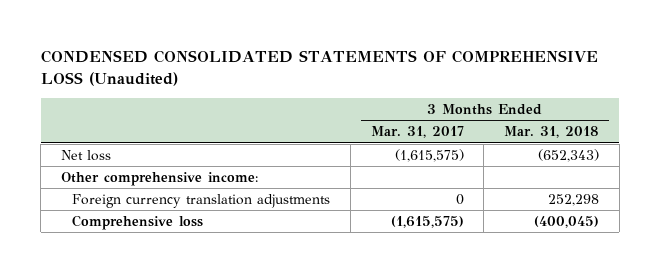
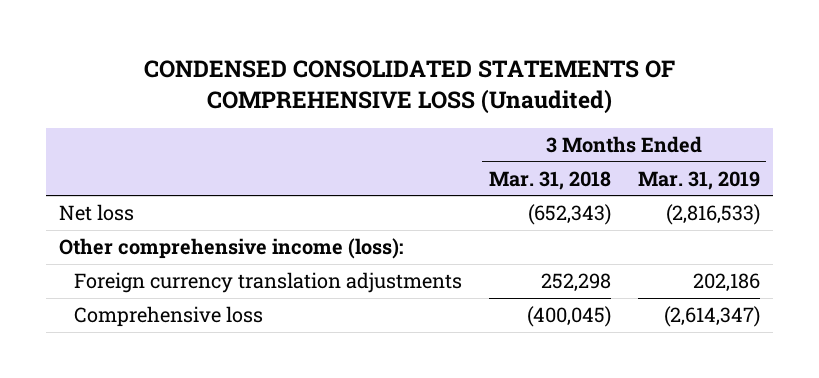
[370,126,464,139] Mar. 31, 2017 -> none
none -> [637,170,760,190] Mar. 31, 2019
[60,171,258,186] Other comprehensive income: -> [59,238,404,260] Other comprehensive income (loss):

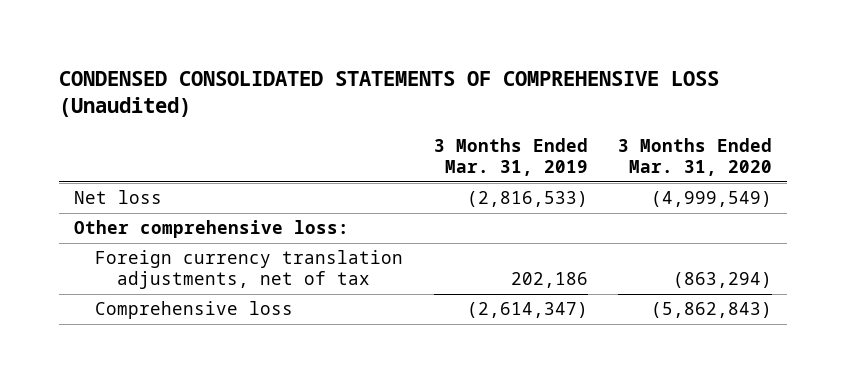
[488,170,611,190] Mar. 31, 2018 -> none
none -> [618,138,773,177] 3 Months Ended Mar. 31, 2020
[59,238,404,260] Other comprehensive income (loss): -> [73,220,349,239] Other comprehensive loss:
[73,272,462,294] Foreign currency translation adjustments -> [95,250,404,290] Foreign currency translation adjustments, net of tax

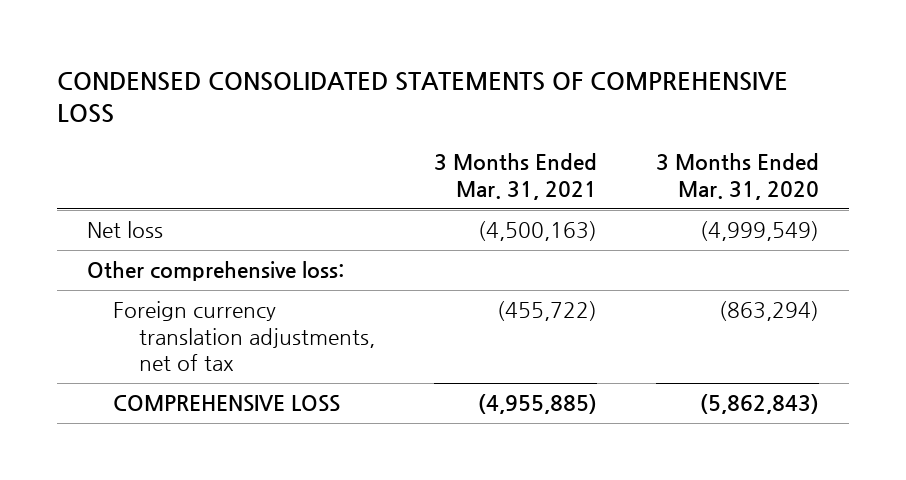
[58,70,719,118] CONDENSED CONSOLIDATED STATEMENTS OF COMPREHENSIVE LOSS (Unaudited) -> [56,72,788,124] CONDENSED CONSOLIDATED STATEMENTS OF COMPREHENSIVE LOSS
[433,138,588,177] 3 Months Ended Mar. 31, 2019 -> none
none -> [434,153,598,200] 3 Months Ended Mar. 31, 2021
[95,301,294,320] Comprehensive loss -> [112,395,340,413] COMPREHENSIVE LOSS

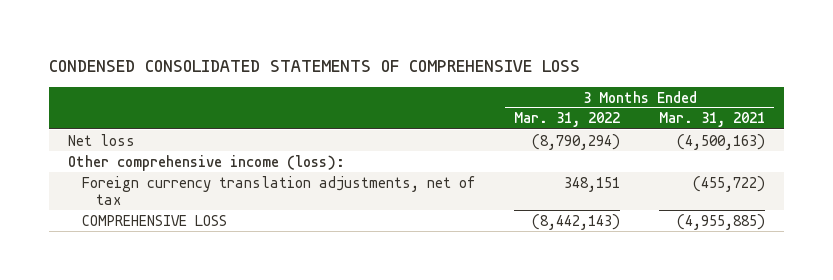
[656,153,820,200] 3 Months Ended Mar. 31, 2020 -> none
none -> [514,112,621,128] Mar. 31, 2022
[86,261,344,282] Other comprehensive loss: -> [68,154,346,171] Other comprehensive income (loss):

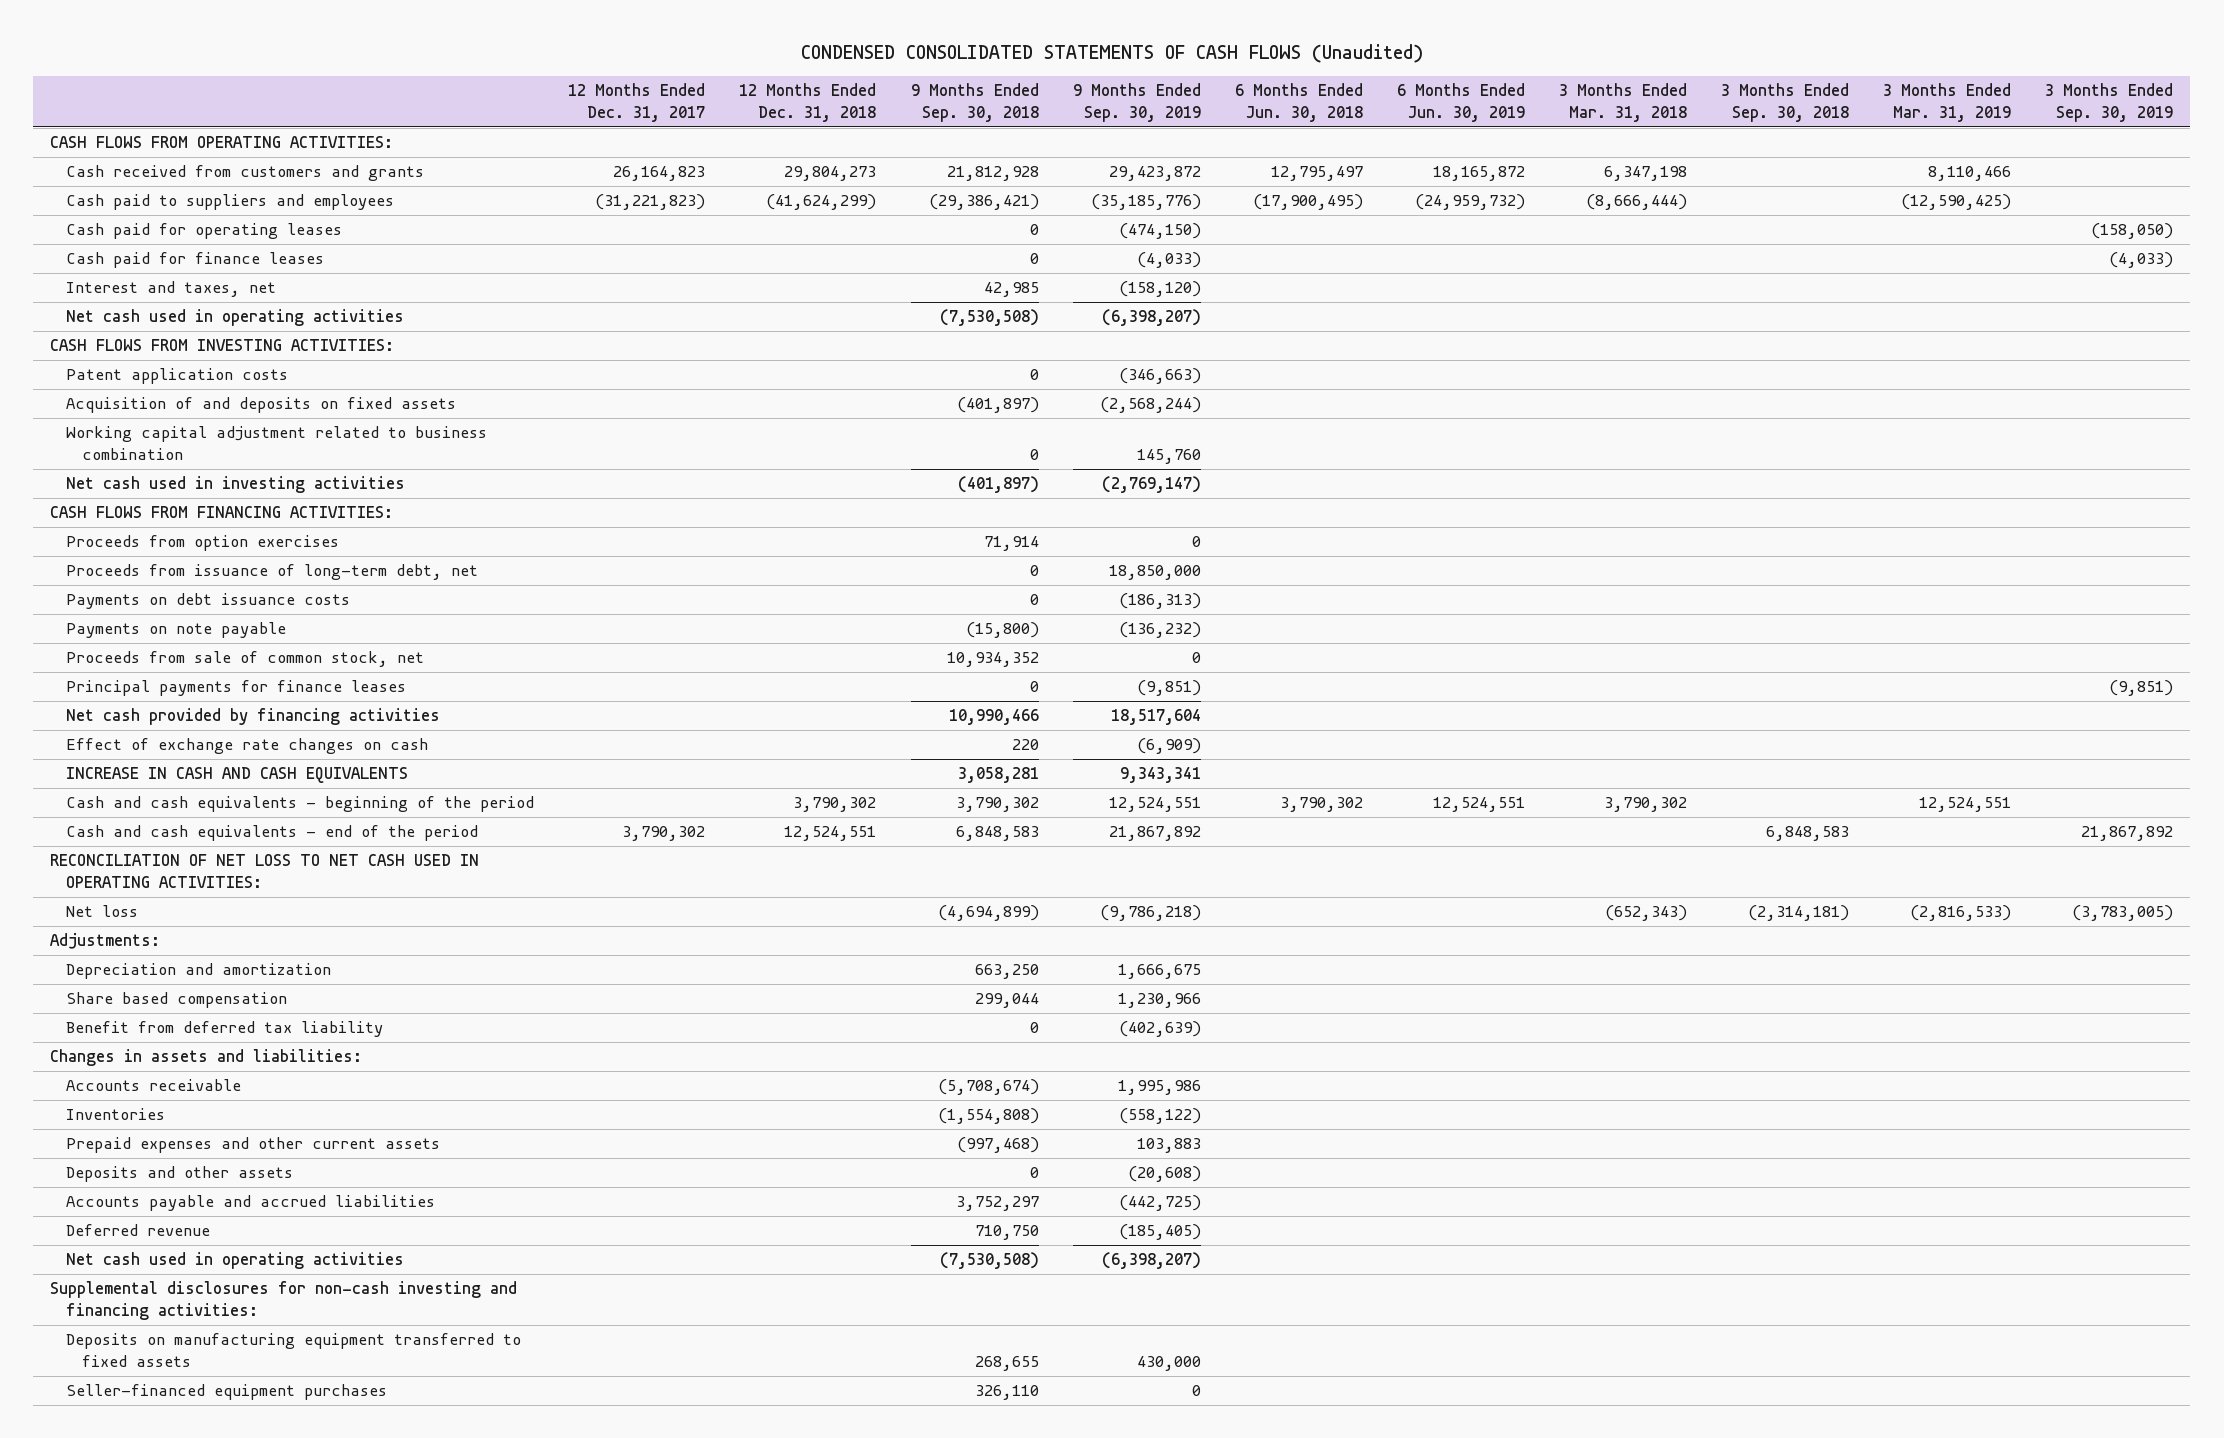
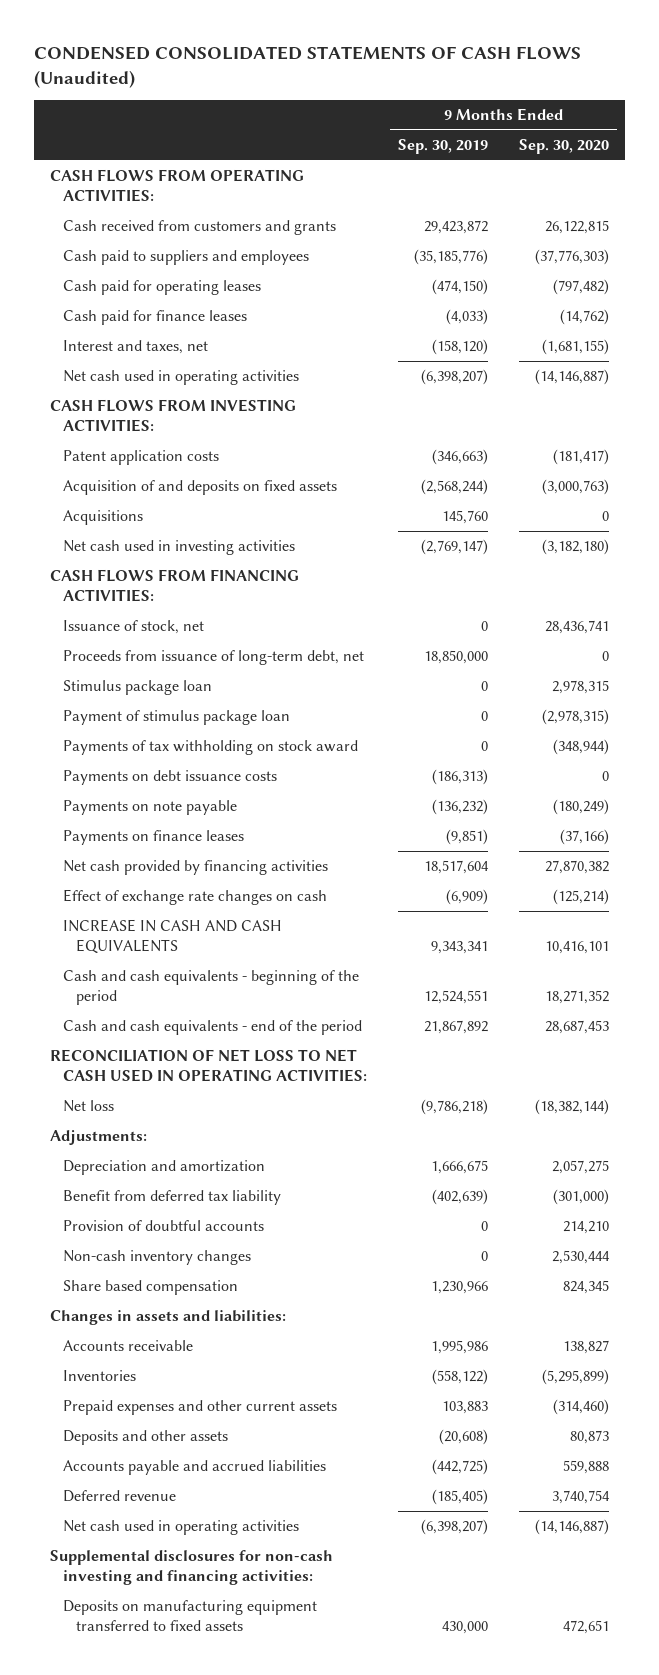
[568,83,706,122] 12 Months Ended Dec. 31, 2017 -> none
[739,83,877,122] 12 Months Ended Dec. 31, 2018 -> none
[910,83,1039,122] 9 Months Ended Sep. 30, 2018 -> none
[1234,83,1363,122] 6 Months Ended Jun. 30, 2018 -> none
[1396,83,1525,122] 6 Months Ended Jun. 30, 2019 -> none
[1558,83,1687,122] 3 Months Ended Mar. 31, 2018 -> none
[1721,83,1850,122] 3 Months Ended Sep. 30, 2018 -> none
[1883,83,2012,122] 3 Months Ended Mar. 31, 2019 -> none
[2045,83,2174,122] 3 Months Ended Sep. 30, 2019 -> none
none -> [519,139,610,155] Sep. 30, 2020
[66,426,488,460] Working capital adjustment related to business combination -> [62,510,143,526] Acquisitions
[66,535,340,552] Proceeds from option exercises -> none
none -> [62,620,204,635] Issuance of stock, net
none -> [62,680,212,696] Stimulus package loan
none -> [62,710,290,726] Payment of stimulus package loan
none -> [62,740,358,756] Payments of tax withholding on stock award
[66,651,425,668] Proceeds from sale of common stock, net -> none
[66,680,407,697] Principal payments for finance leases -> [62,830,244,846] Payments on finance leases
none -> [62,1220,264,1232] Provision of doubtful accounts
none -> [62,1250,251,1266] Non-cash inventory changes
[66,992,288,1009] Share based compensation -> [62,1280,238,1296] Share based compensation
[66,1384,388,1401] Seller-financed equipment purchases -> none

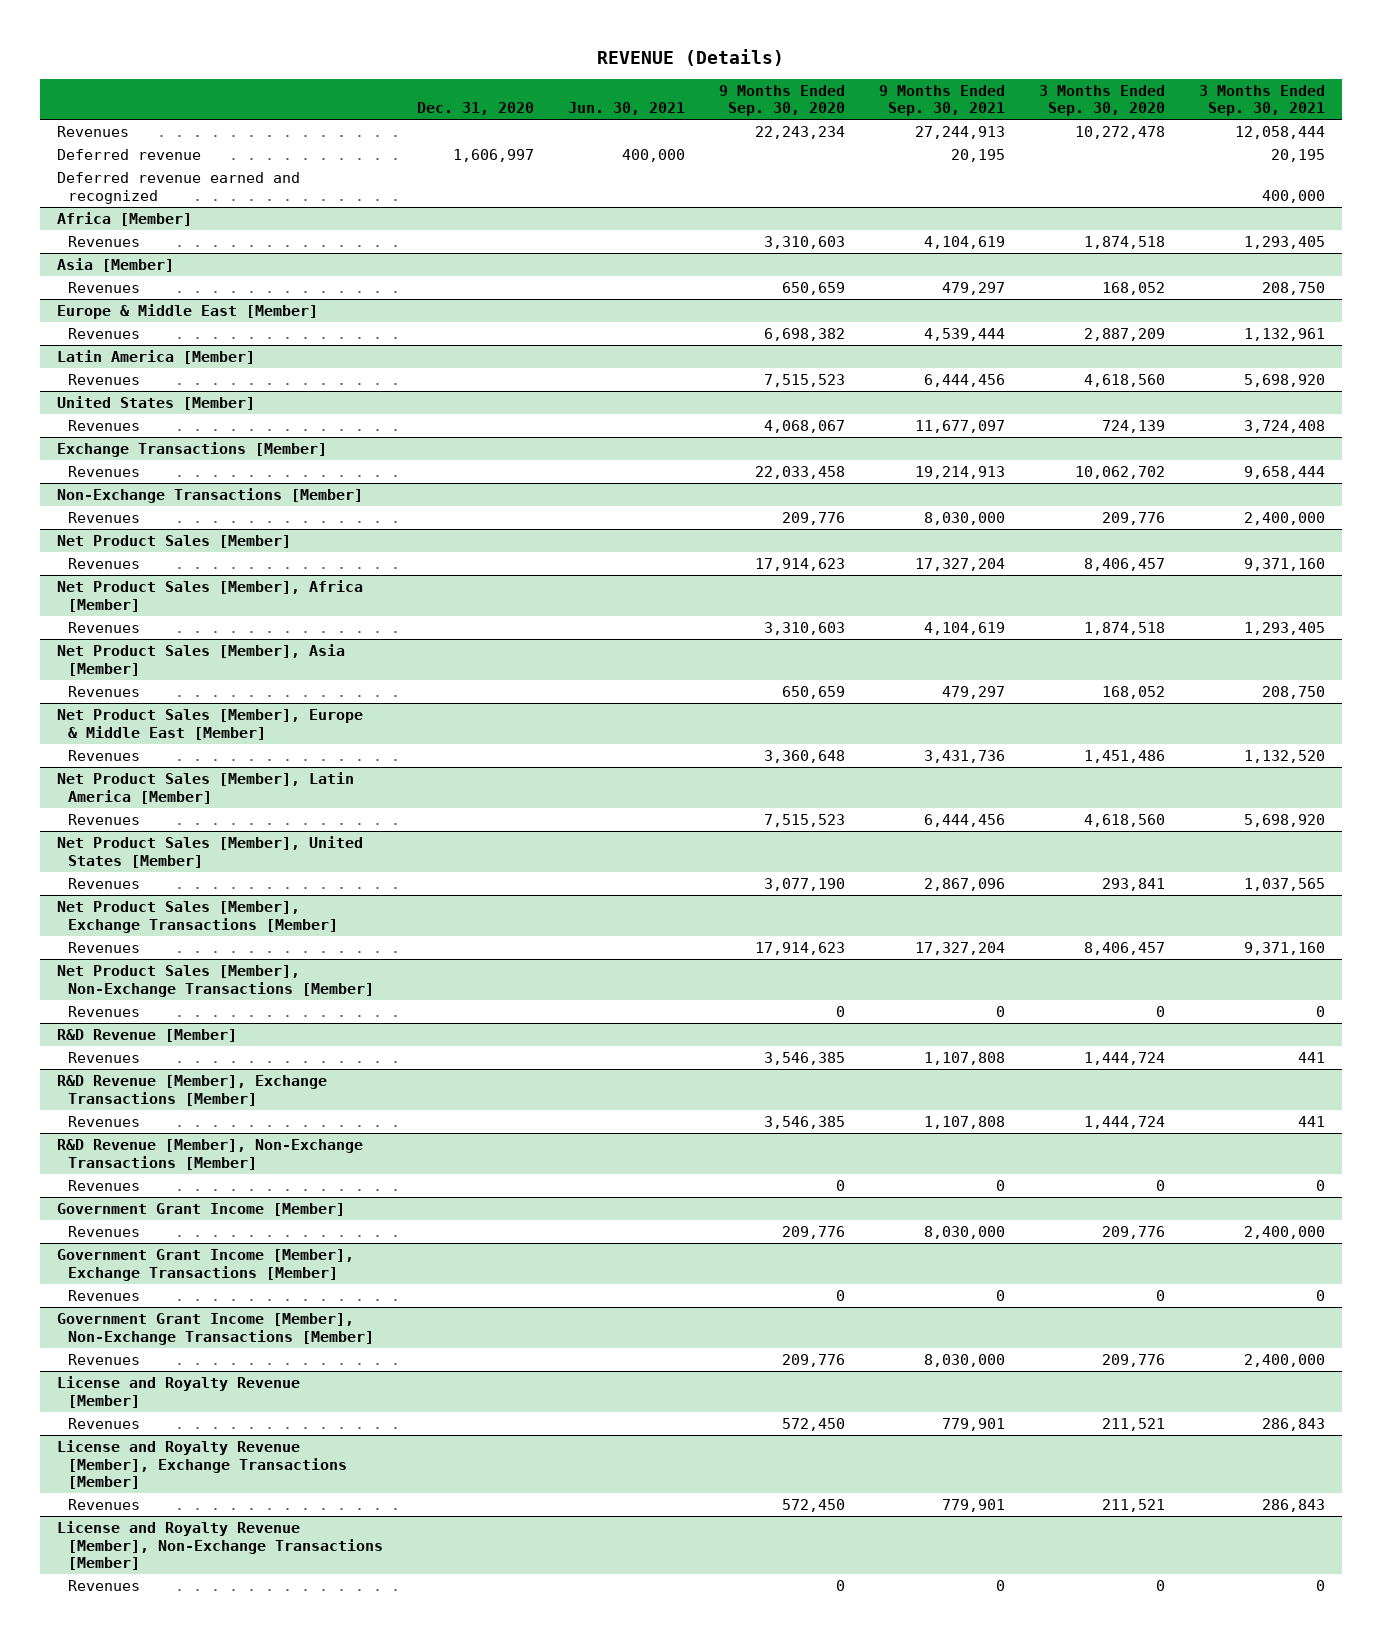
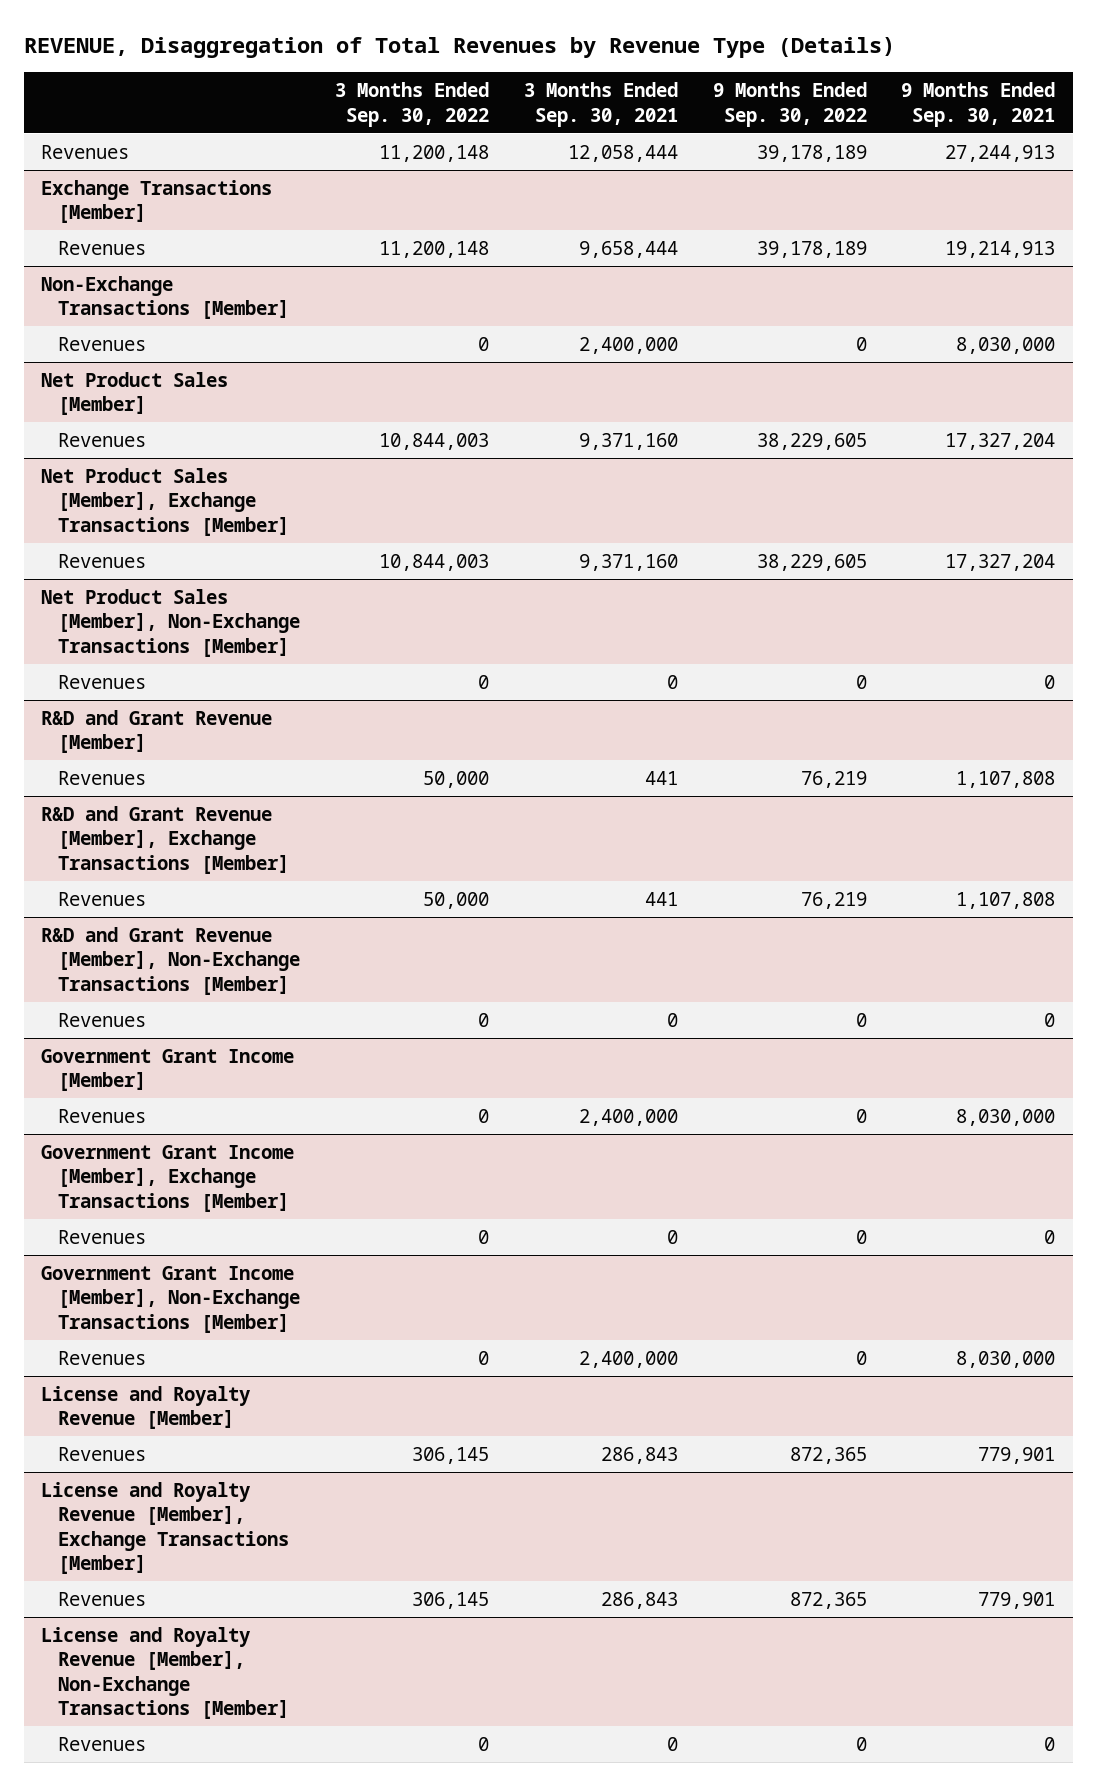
[597,48,785,66] REVENUE (Details) -> [23,37,895,59] REVENUE, Disaggregation of Total Revenues by Revenue Type (Details)
[417,102,535,116] Dec. 31, 2020 -> none
[568,102,686,116] Jun. 30, 2021 -> none
[719,84,846,117] 9 Months Ended Sep. 30, 2020 -> none
[1039,84,1166,117] 3 Months Ended Sep. 30, 2020 -> none
none -> [334,82,489,127] 3 Months Ended Sep. 30, 2022
none -> [712,82,867,127] 9 Months Ended Sep. 30, 2022
[57,148,202,160] Deferred revenue -> none
[57,171,301,204] Deferred revenue earned and recognized -> none
[57,211,193,226] Africa [Member] -> none
[68,235,141,247] Revenues -> none
[57,257,175,272] Asia [Member] -> none
[68,281,141,293] Revenues -> none
[57,303,319,319] Europe & Middle East [Member] -> none
[68,327,141,339] Revenues -> none
[57,349,256,364] Latin America [Member] -> none
[68,373,141,385] Revenues -> none
[57,395,256,410] United States [Member] -> none
[68,419,141,431] Revenues -> none
[57,579,364,612] Net Product Sales [Member], Africa [Member] -> none
[68,621,141,633] Revenues -> none
[57,643,346,676] Net Product Sales [Member], Asia [Member] -> none
[68,685,141,697] Revenues -> none
[57,708,364,740] Net Product Sales [Member], Europe & Middle East [Member] -> none
[68,749,141,761] Revenues -> none
[57,771,355,804] Net Product Sales [Member], Latin America [Member] -> none
[68,813,141,825] Revenues -> none
[57,835,364,868] Net Product Sales [Member], United States [Member] -> none
[68,877,141,889] Revenues -> none
[57,1028,238,1042] R&D Revenue [Member] -> [40,709,272,754] R&D and Grant Revenue [Member]
[57,1074,328,1106] R&D Revenue [Member], Exchange Transactions [Member] -> [40,805,290,874] R&D and Grant Revenue [Member], Exchange Transactions [Member]
[57,1138,364,1170] R&D Revenue [Member], Non-Exchange Transactions [Member] -> [40,926,301,995] R&D and Grant Revenue [Member], Non-Exchange Transactions [Member]

